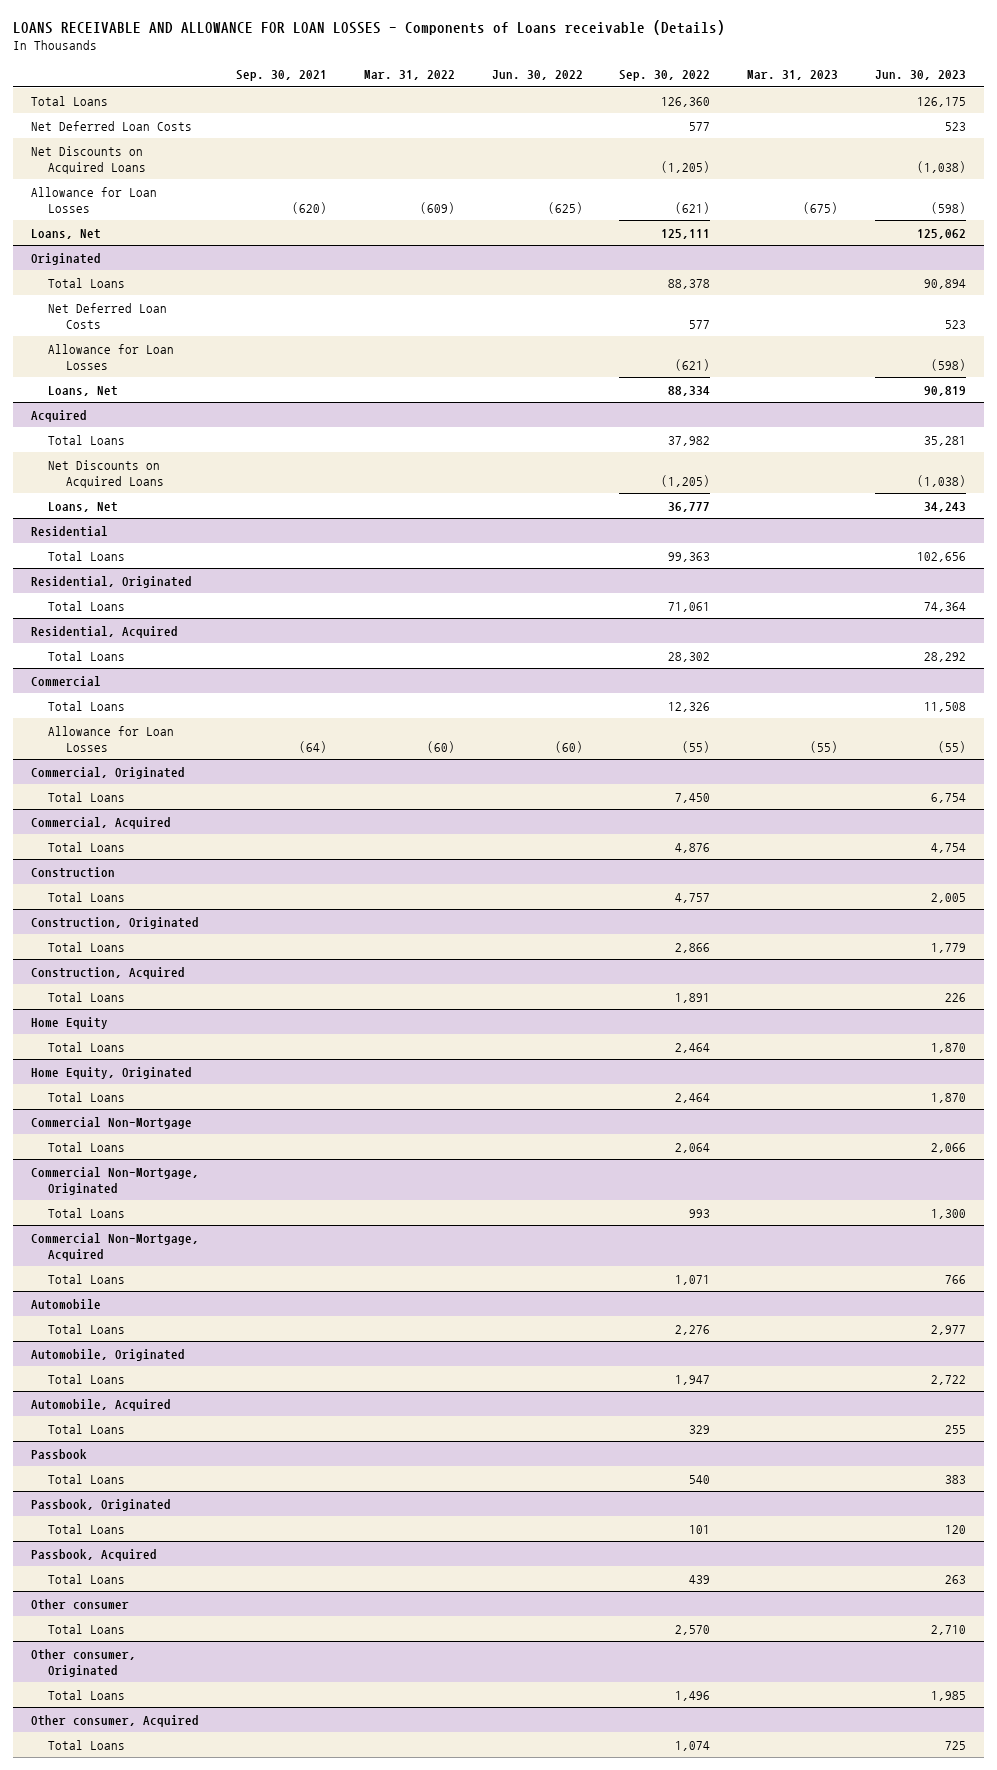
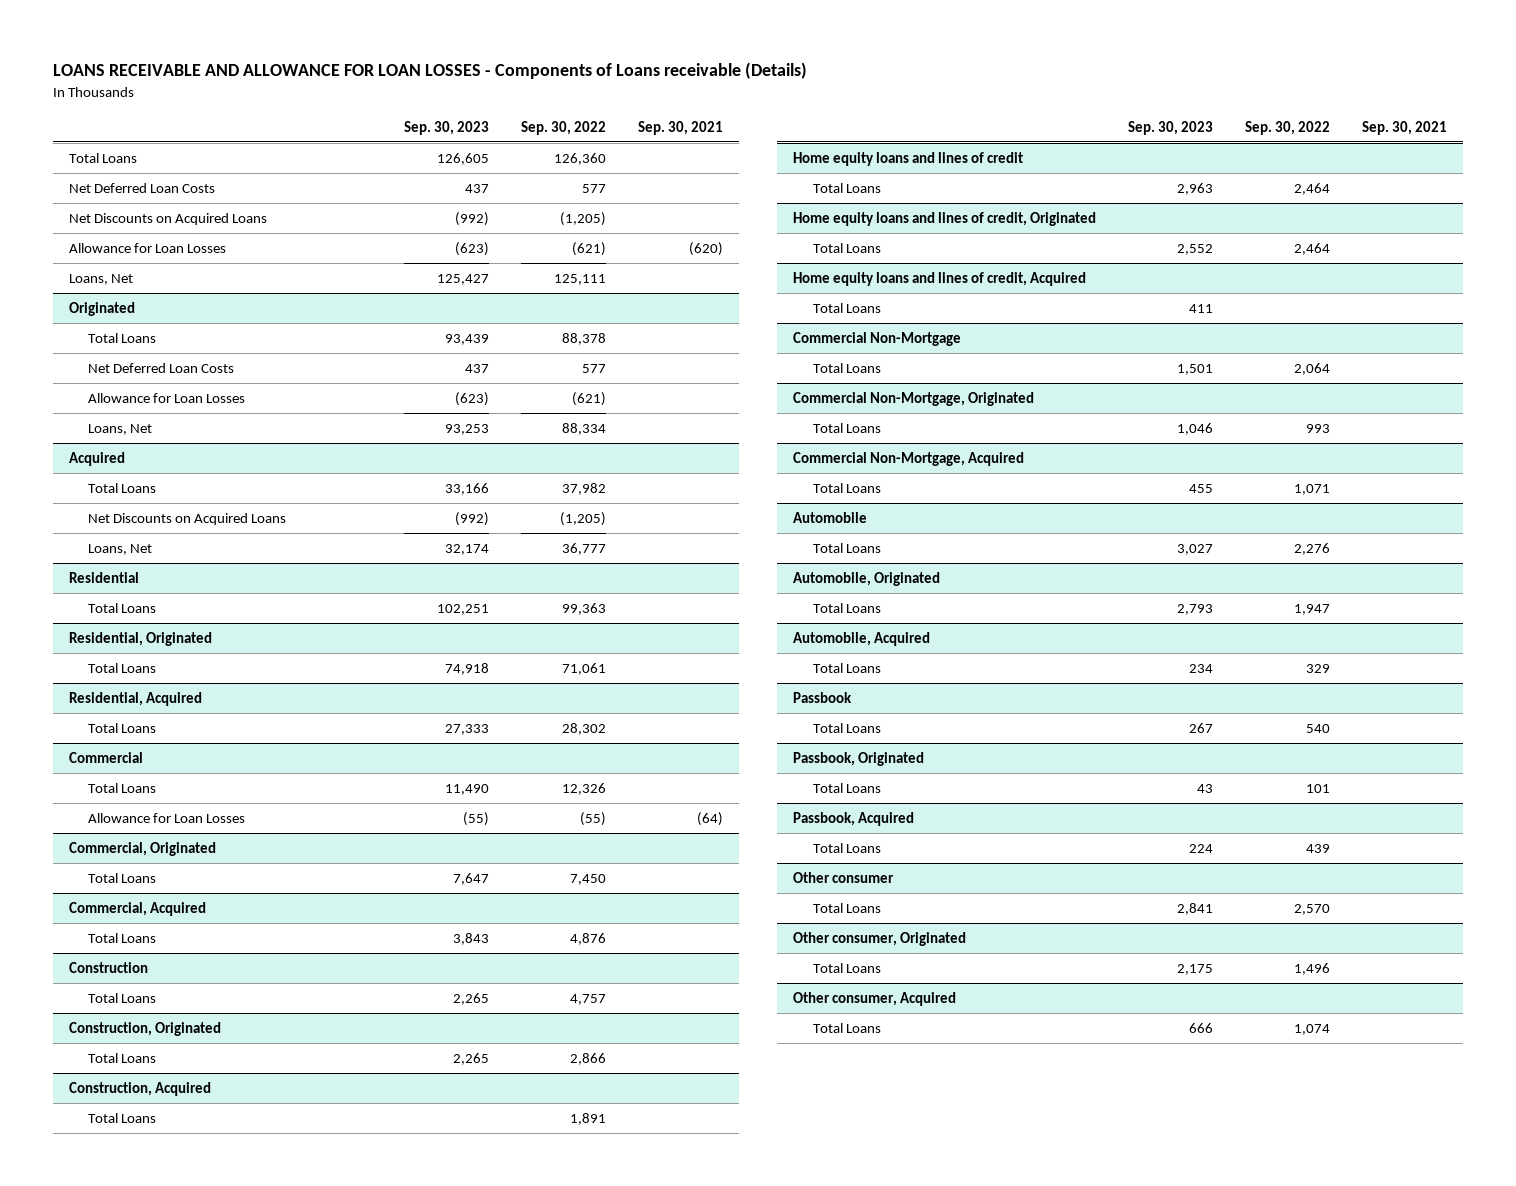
[363,70,455,81] Mar. 31, 2022 -> none
[491,70,583,81] Jun. 30, 2022 -> none
[747,70,839,81] Mar. 31, 2023 -> none
[875,70,967,81] Jun. 30, 2023 -> none
none -> [403,120,489,135] Sep. 30, 2023
[31,1016,109,1029] Home Equity -> [792,151,1023,166] Home equity loans and lines of credit
[31,1066,193,1079] Home Equity, Originated -> none
none -> [792,211,1096,226] Home equity loans and lines of credit, Originated
none -> [792,271,1086,286] Home equity loans and lines of credit, Acquired
none -> [812,302,881,313] Total Loans

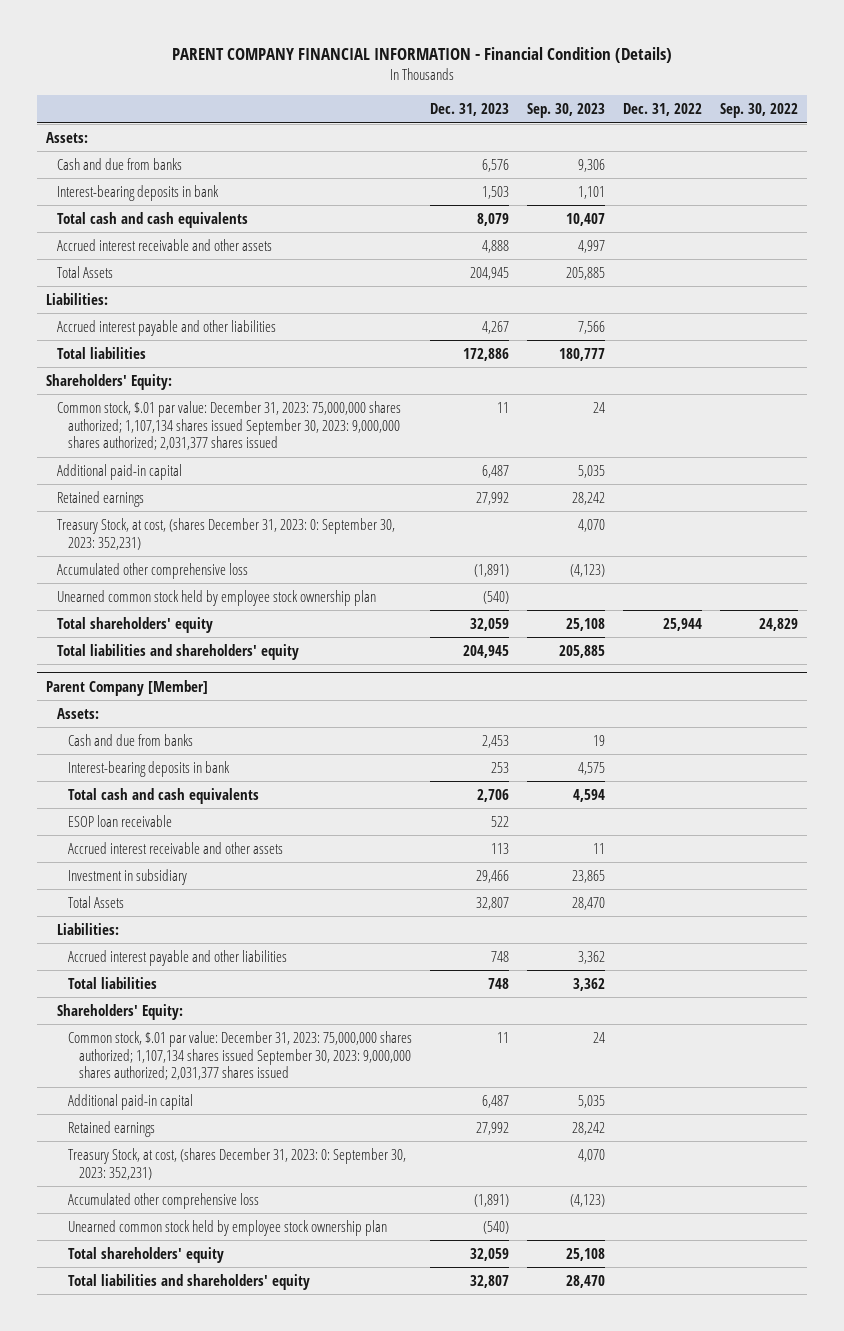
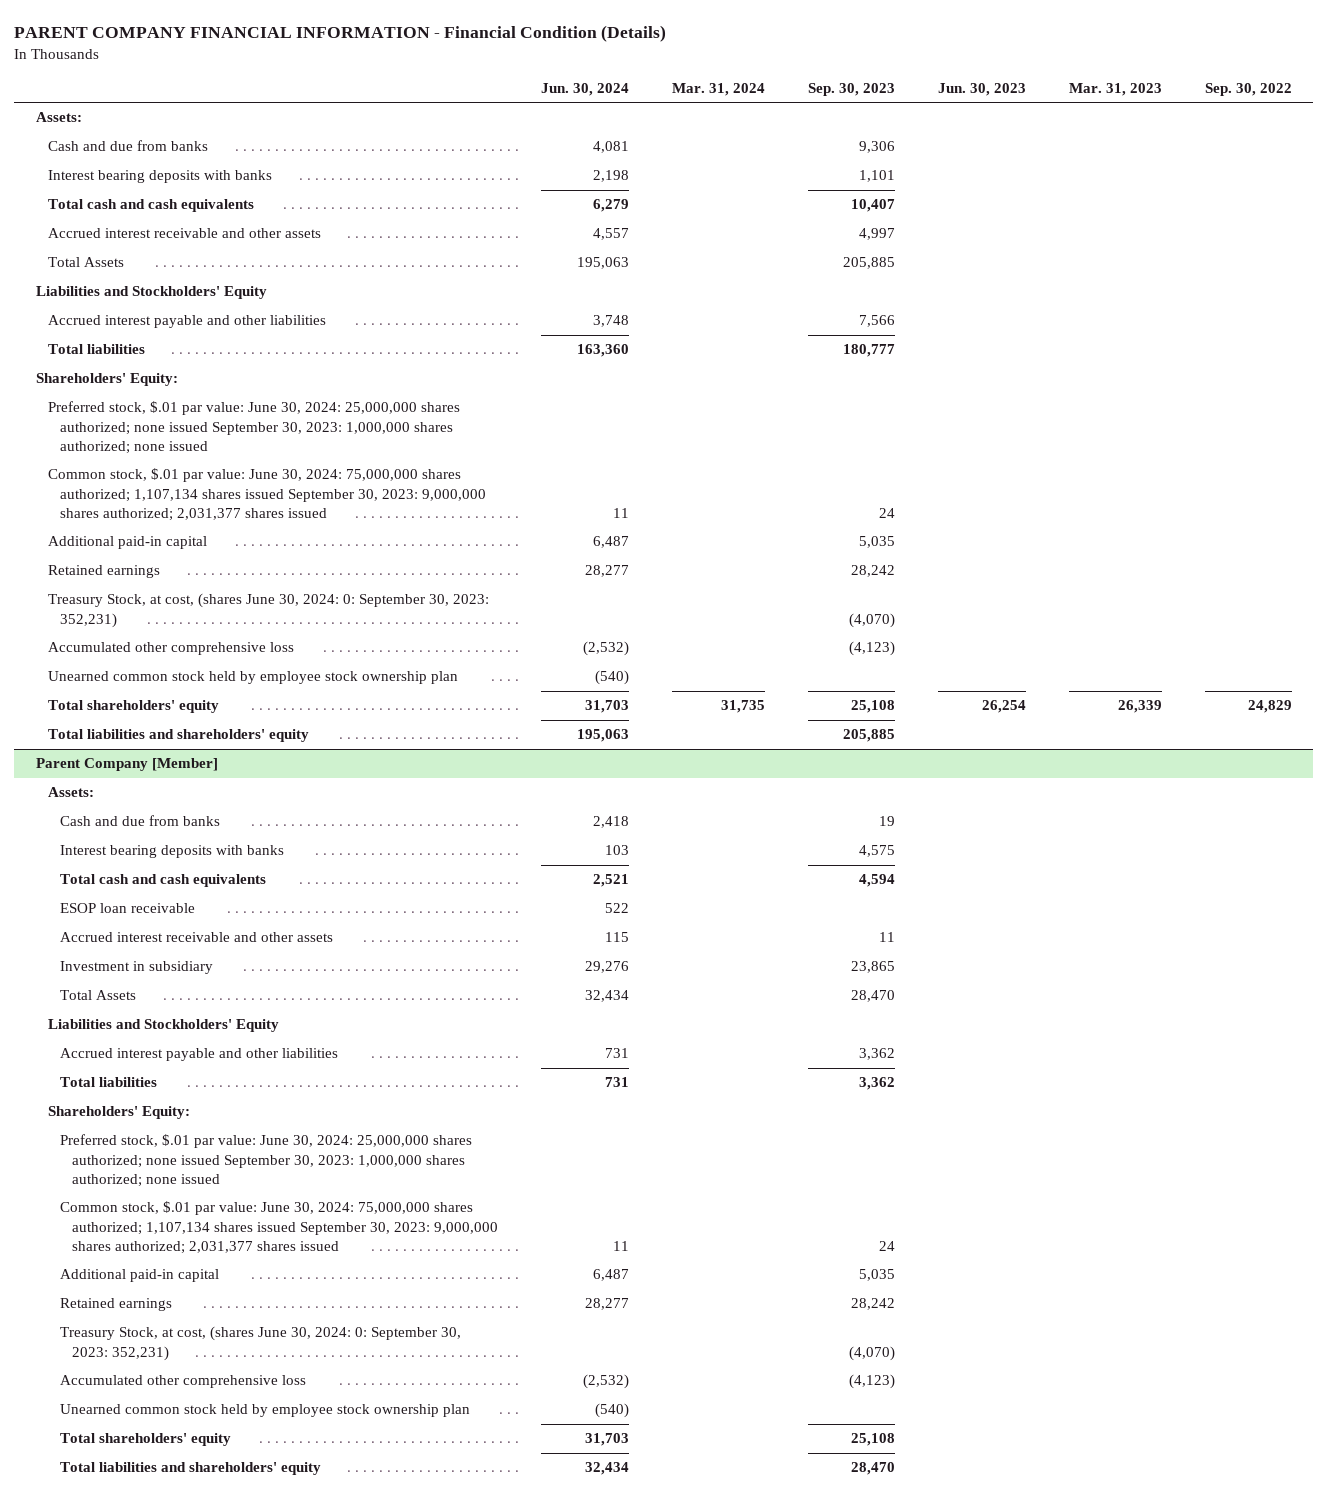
[429,103,509,117] Dec. 31, 2023 -> none
[622,103,702,117] Dec. 31, 2022 -> none
none -> [540,83,629,97] Jun. 30, 2024
none -> [671,83,765,97] Mar. 31, 2024
none -> [937,83,1026,97] Jun. 30, 2023
none -> [1068,83,1162,97] Mar. 31, 2023
[57,184,220,201] Interest-bearing deposits in bank -> [47,170,272,184] Interest bearing deposits with banks
[46,292,109,305] Liabilities: -> [35,286,267,300] Liabilities and Stockholders' Equity
none -> [47,401,460,454] Preferred stock, $.01 par value: June 30, 2024: 25,000,000 shares authorized; none issued September 30, 2023: 1,000,000 shares authorized; none issued
[57,400,402,451] Common stock, $.01 par value: December 31, 2023: 75,000,000 shares authorized; 1,107,134 shares issued September 30, 2023: 9,000,000 shares authorized; 2,031,377 shares issued -> [47,468,486,521] Common stock, $.01 par value: June 30, 2024: 75,000,000 shares authorized; 1,107,134 shares issued September 30, 2023: 9,000,000 shares authorized; 2,031,377 shares issued
[57,517,396,550] Treasury Stock, at cost, (shares December 31, 2023: 0: September 30, 2023: 352,231) -> [47,593,489,628] Treasury Stock, at cost, (shares June 30, 2024: 0: September 30, 2023: 352,231)
[577,518,605,532] 4,070 -> [848,612,895,628] (4,070)
[68,760,231,777] Interest-bearing deposits in bank -> [59,845,284,859] Interest bearing deposits with banks
[57,922,120,935] Liabilities: -> [47,1019,279,1033] Liabilities and Stockholders' Equity
none -> [59,1134,472,1187] Preferred stock, $.01 par value: June 30, 2024: 25,000,000 shares authorized; none issued September 30, 2023: 1,000,000 shares authorized; none issued
[68,1030,413,1081] Common stock, $.01 par value: December 31, 2023: 75,000,000 shares authorized; 1,107,134 shares issued September 30, 2023: 9,000,000 shares authorized; 2,031,377 shares issued -> [59,1201,498,1254] Common stock, $.01 par value: June 30, 2024: 75,000,000 shares authorized; 1,107,134 shares issued September 30, 2023: 9,000,000 shares authorized; 2,031,377 shares issued
[68,1147,407,1180] Treasury Stock, at cost, (shares December 31, 2023: 0: September 30, 2023: 352,231) -> [59,1326,461,1361] Treasury Stock, at cost, (shares June 30, 2024: 0: September 30, 2023: 352,231)
[577,1148,605,1162] 4,070 -> [848,1345,895,1361] (4,070)

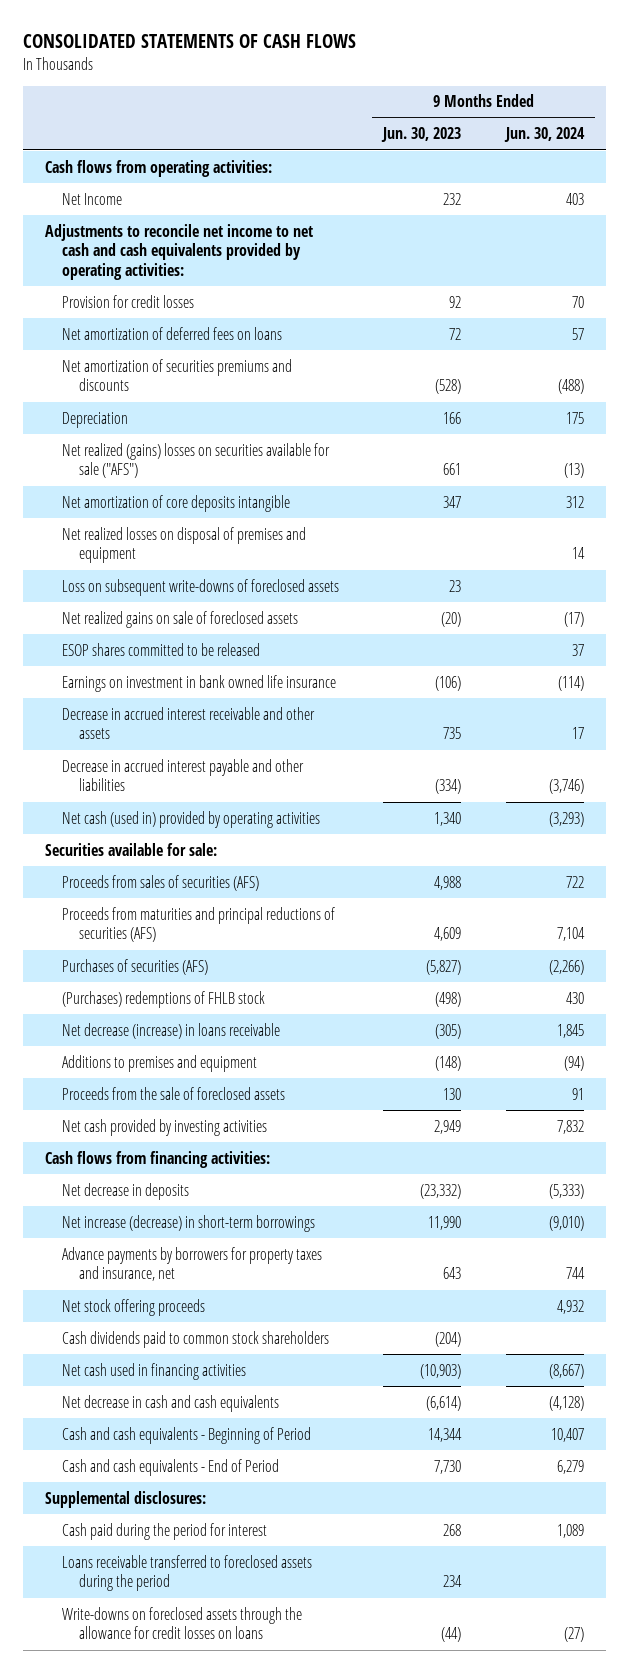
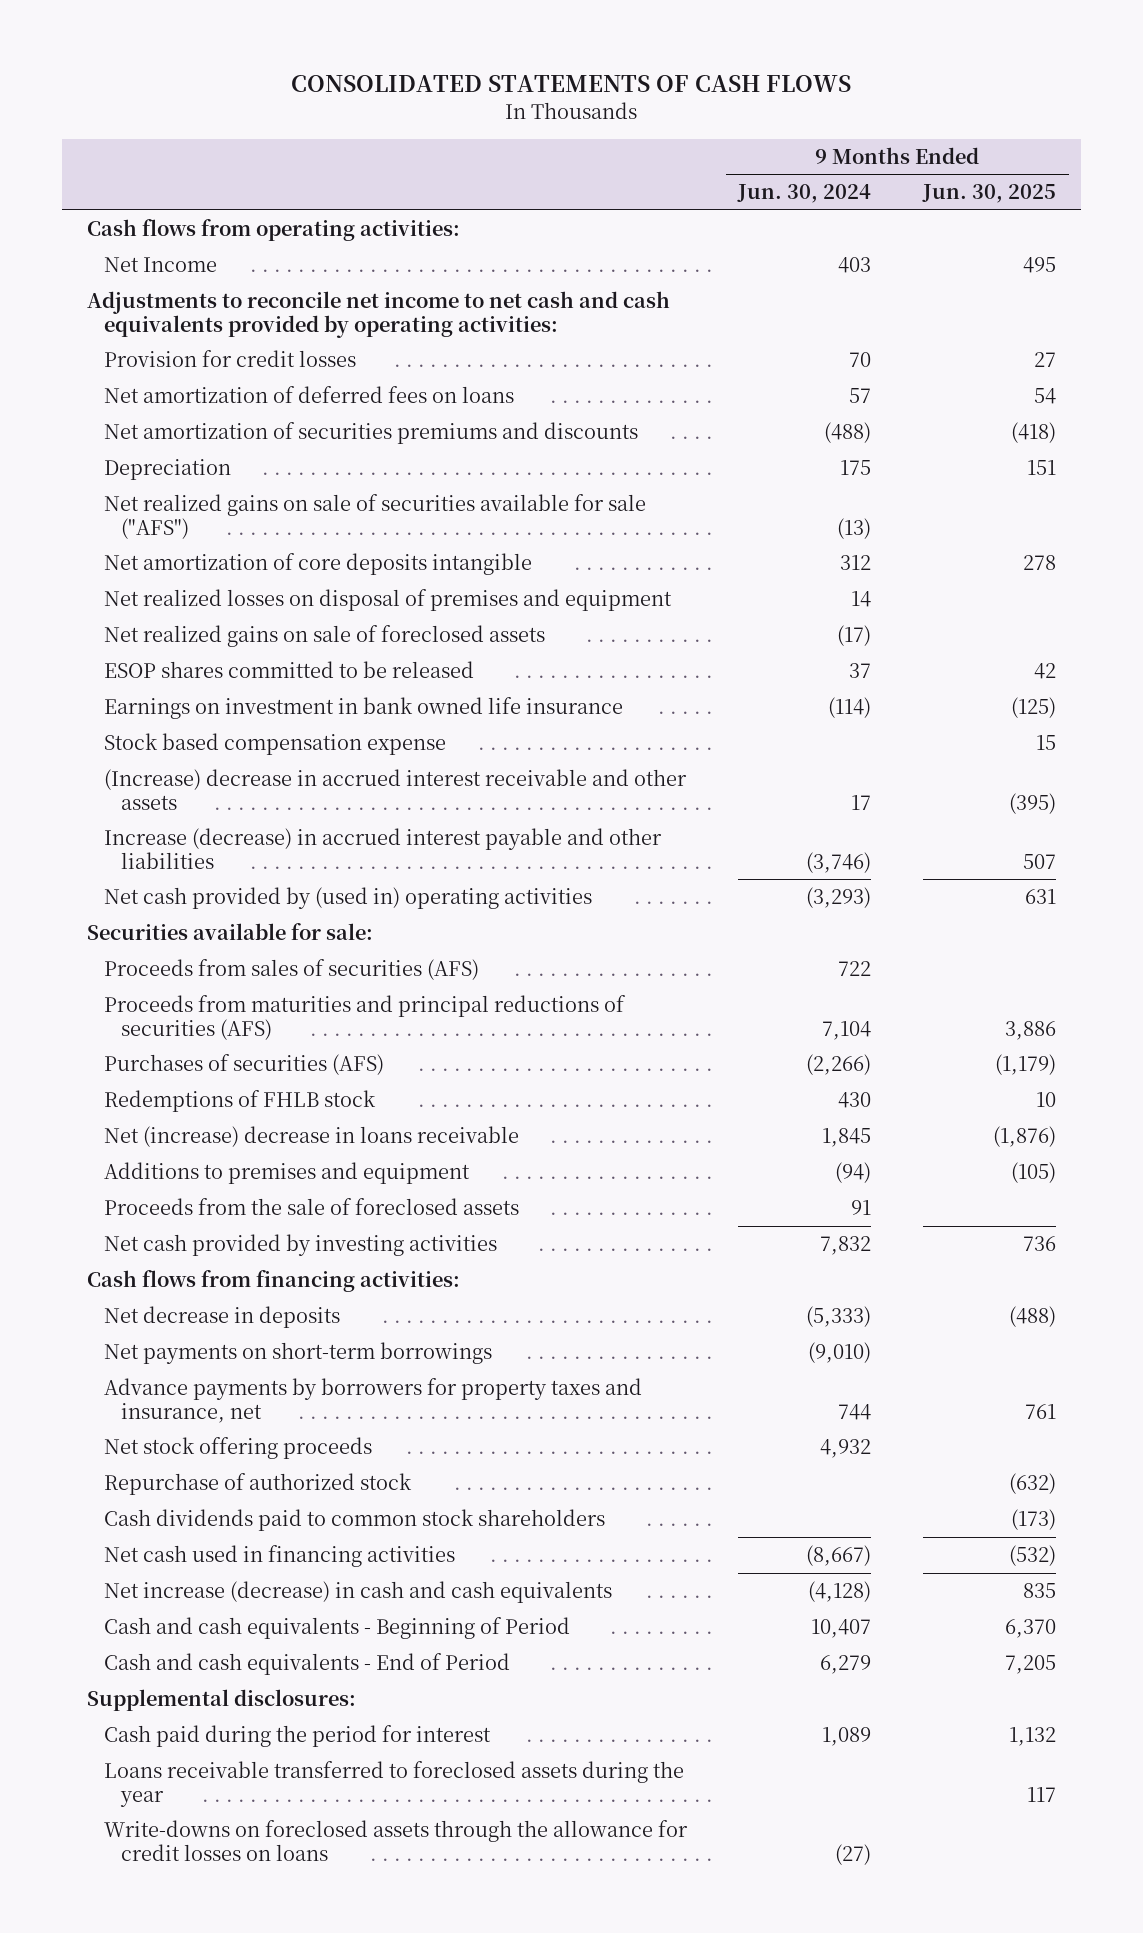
[381,127,462,143] Jun. 30, 2023 -> none
none -> [921,184,1056,204] Jun. 30, 2025
[62,442,331,479] Net realized (gains) losses on securities available for sale ("AFS") -> [104,494,647,539] Net realized gains on sale of securities available for sale ("AFS")
[62,578,340,596] Loss on subsequent write-downs of foreclosed assets -> none
none -> [104,733,447,756] Stock based compensation expense
[62,706,316,740] Decrease in accrued interest receivable and other assets -> [104,769,688,810] (Increase) decrease in accrued interest receivable and other assets
[62,758,305,792] Decrease in accrued interest payable and other liabilities -> [104,828,663,869] Increase (decrease) in accrued interest payable and other liabilities
[62,810,321,828] Net cash (used in) provided by operating activities -> [104,887,593,910] Net cash provided by (used in) operating activities
[62,990,266,1008] (Purchases) redemptions of FHLB stock -> [104,1090,377,1113] Redemptions of FHLB stock
[62,1022,281,1039] Net decrease (increase) in loans receivable -> [104,1126,520,1148] Net (increase) decrease in loans receivable
[62,1214,316,1232] Net increase (decrease) in short-term borrowings -> [104,1342,493,1365] Net payments on short-term borrowings
none -> [104,1473,413,1496] Repurchase of authorized stock
[62,1394,280,1412] Net decrease in cash and cash equivalents -> [104,1581,613,1604] Net increase (decrease) in cash and cash equivalents
[62,1554,313,1592] Loans receivable transferred to foreclosed assets during the period -> [104,1761,685,1807] Loans receivable transferred to foreclosed assets during the year

